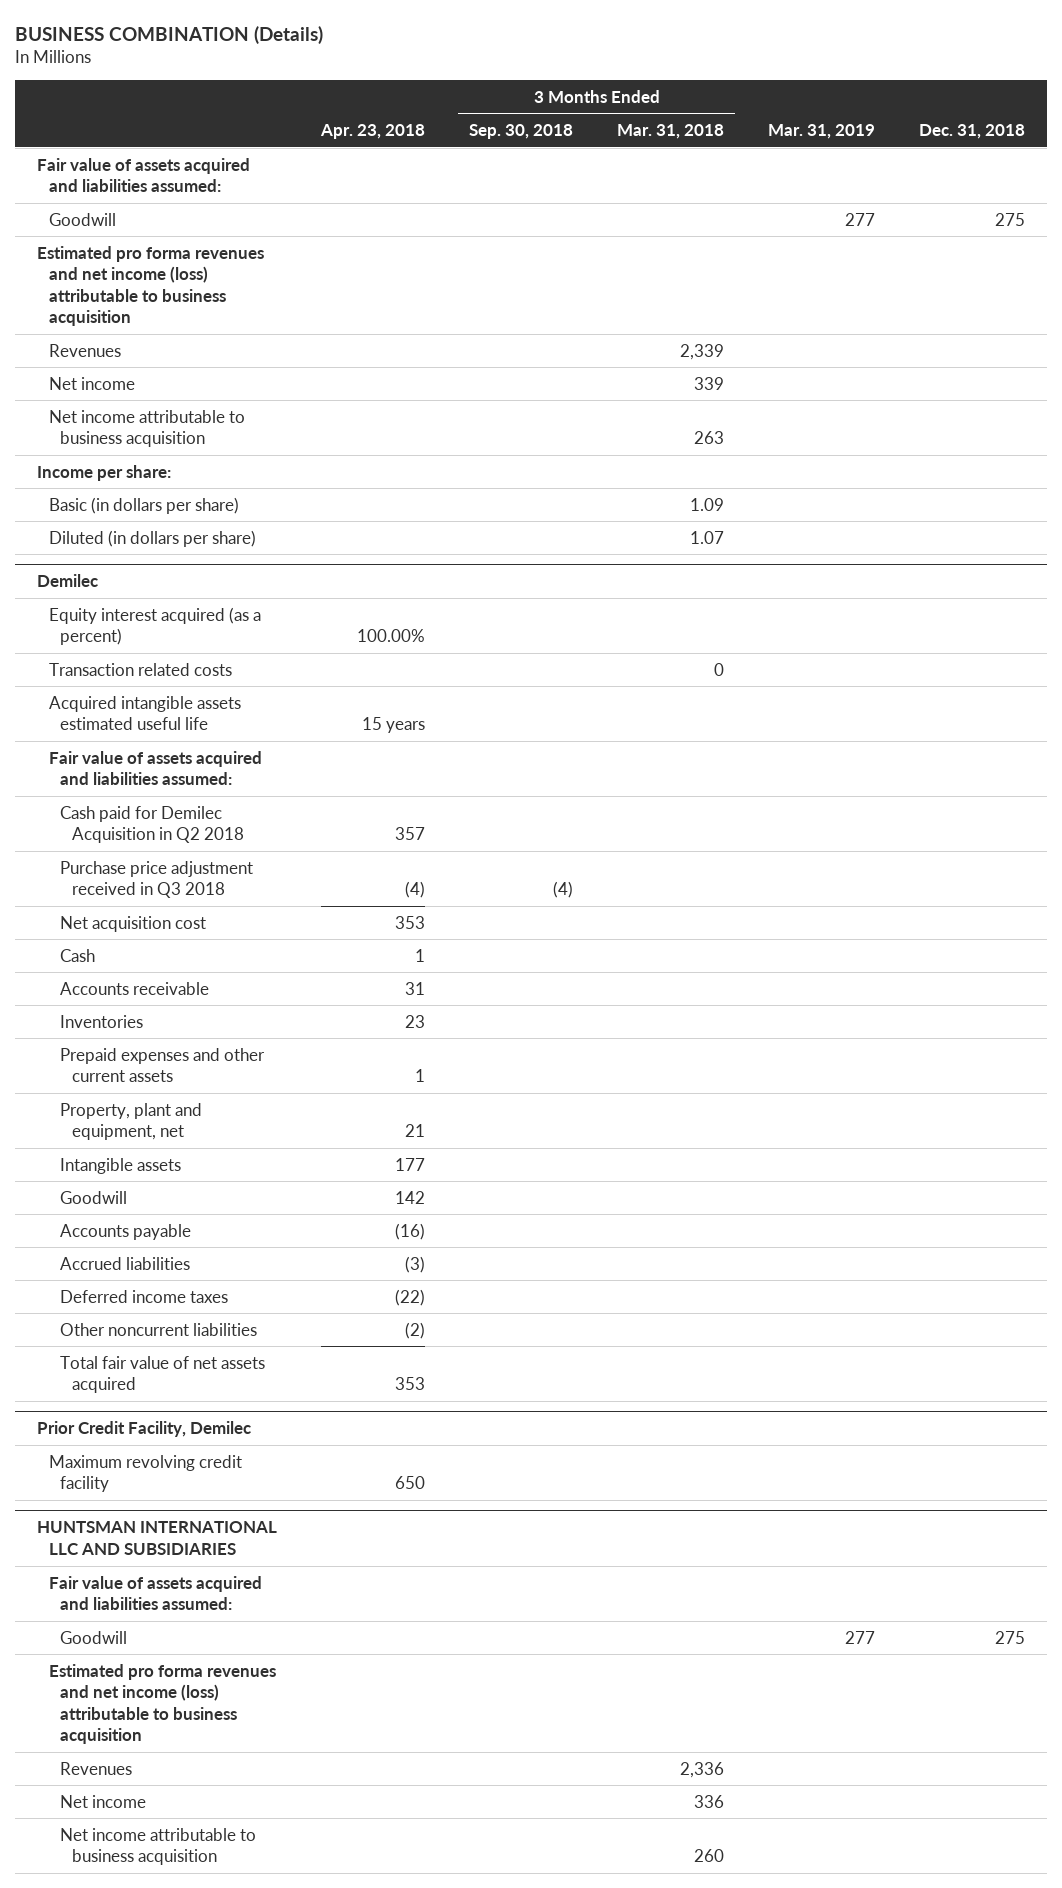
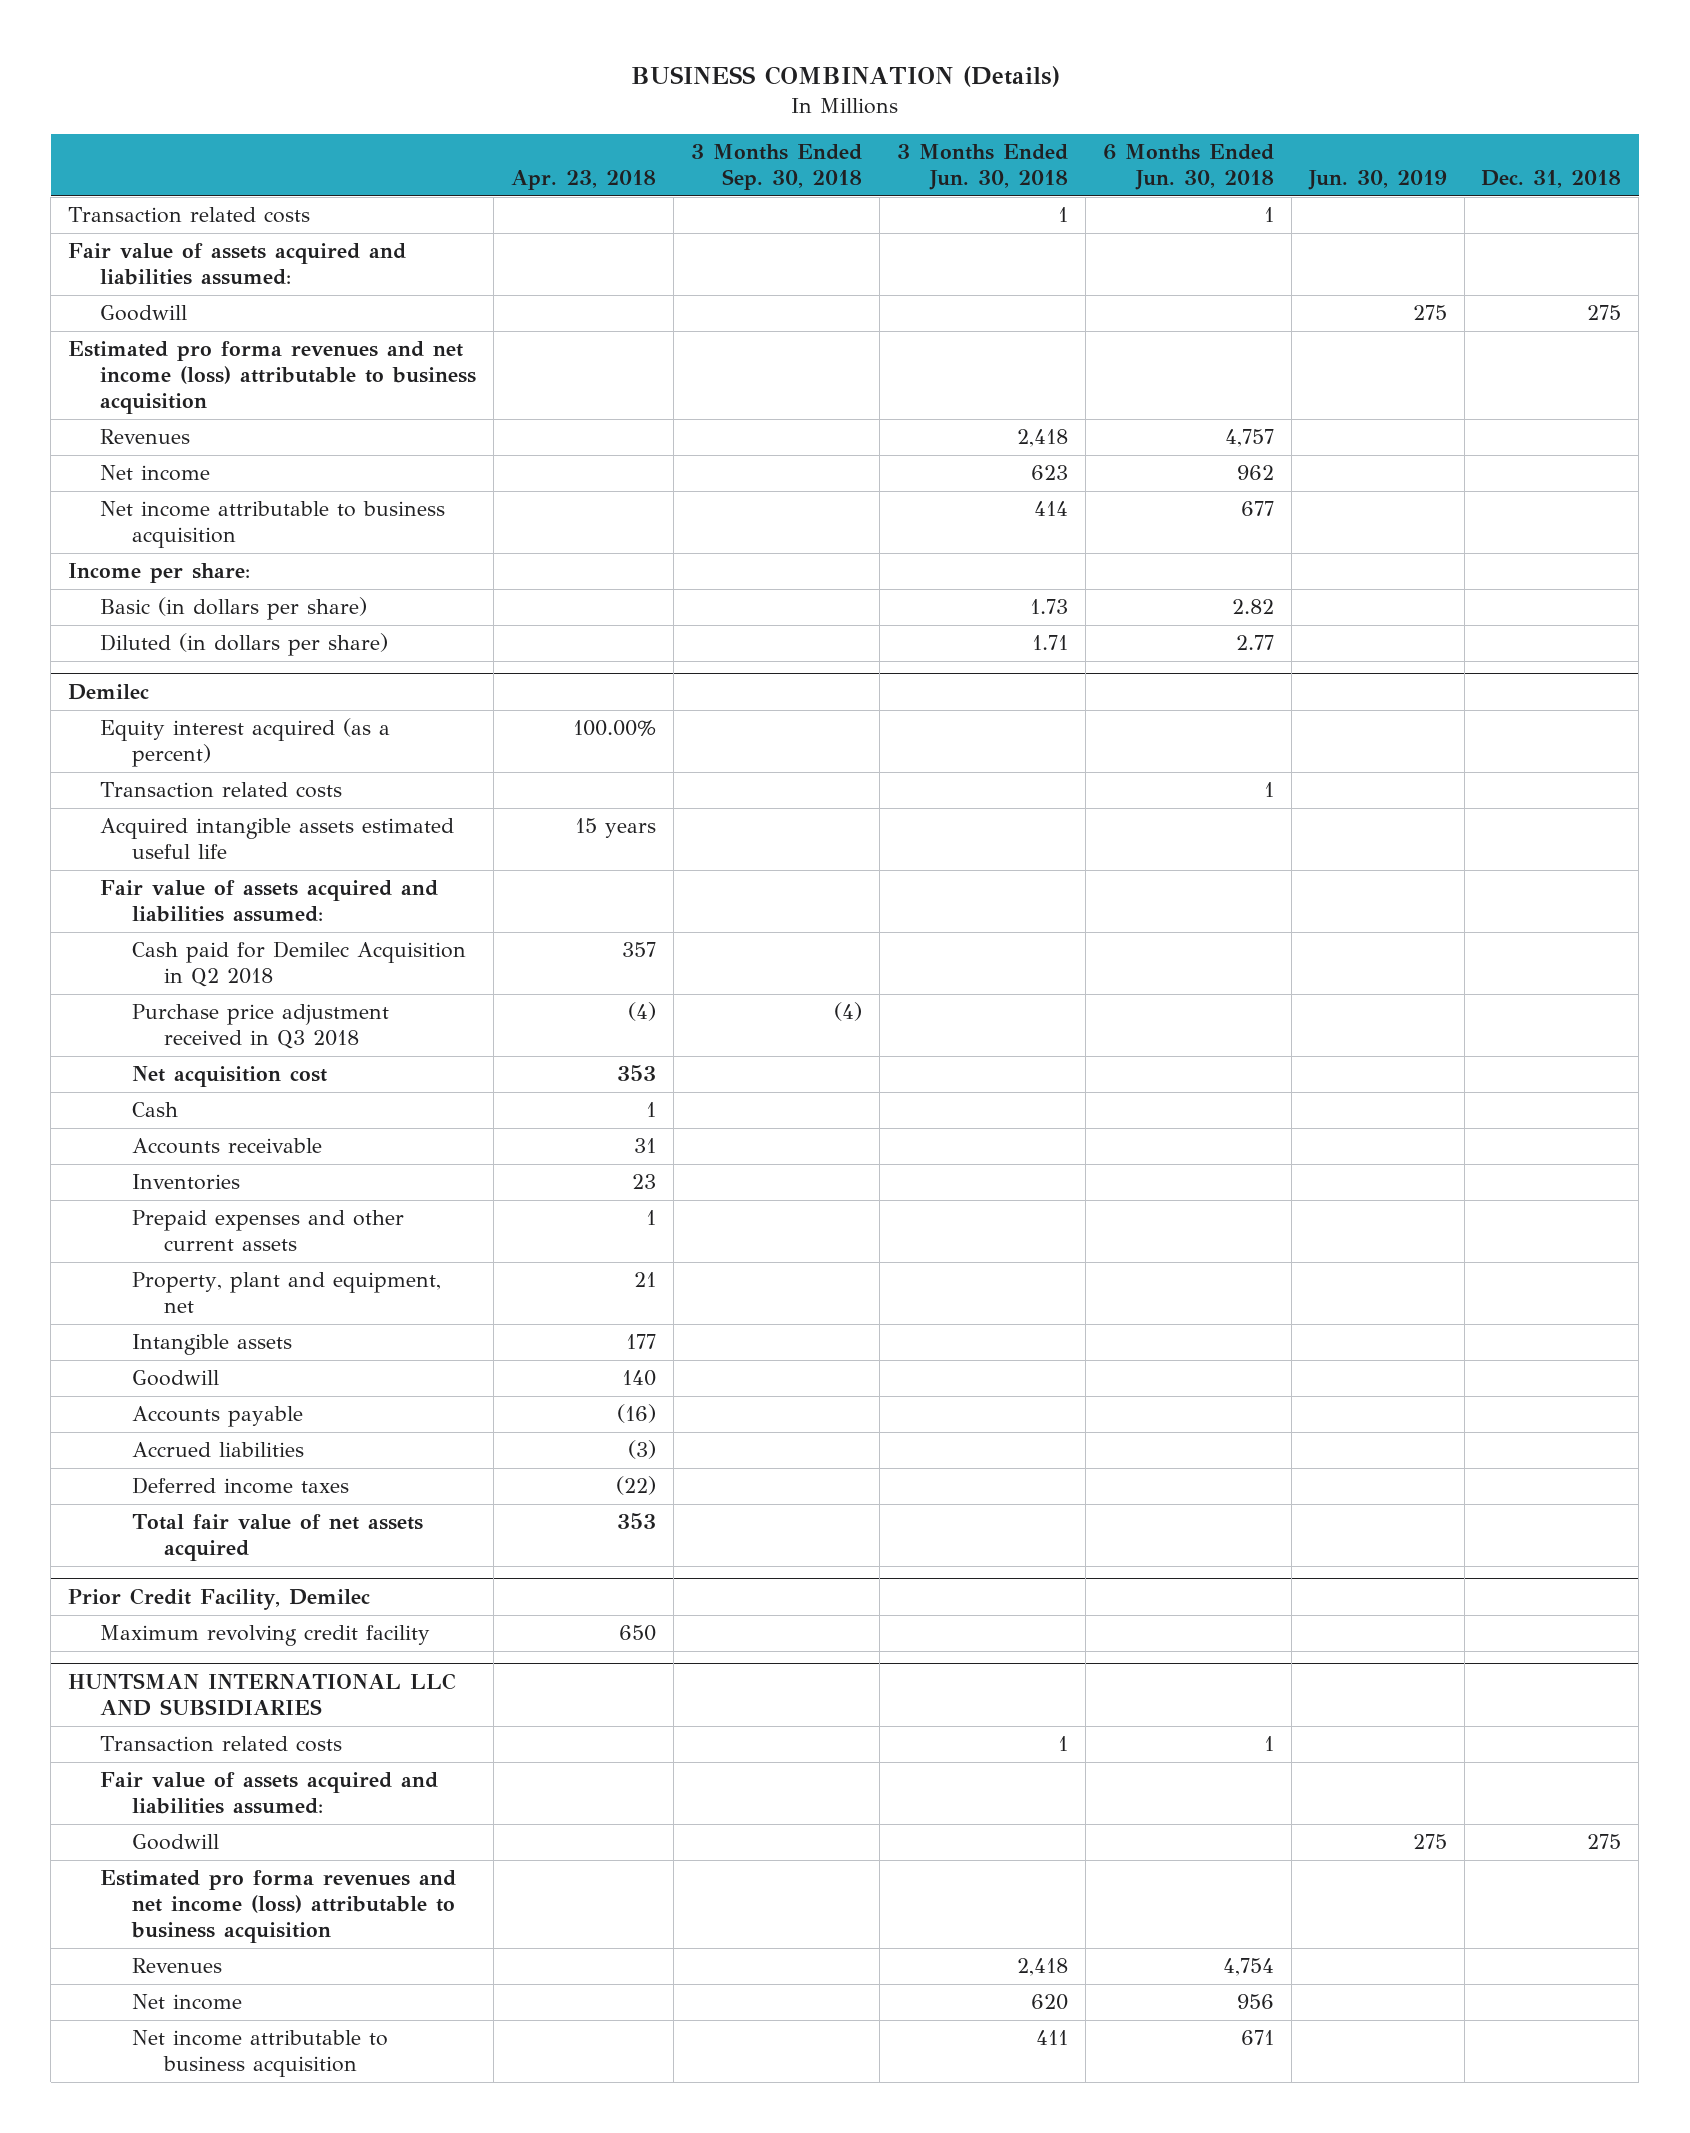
[617,123,725,139] Mar. 31, 2018 -> none
[768,123,876,139] Mar. 31, 2019 -> none
none -> [896,144,1068,191] 3 Months Ended Jun. 30, 2018
none -> [1102,144,1274,191] 6 Months Ended Jun. 30, 2018
none -> [1307,170,1447,191] Jun. 30, 2019
none -> [68,207,311,224] Transaction related costs
[395,1190,426,1204] 142 -> [622,1370,657,1387] 140
[60,1322,258,1336] Other noncurrent liabilities -> none
none -> [100,1736,343,1753] Transaction related costs

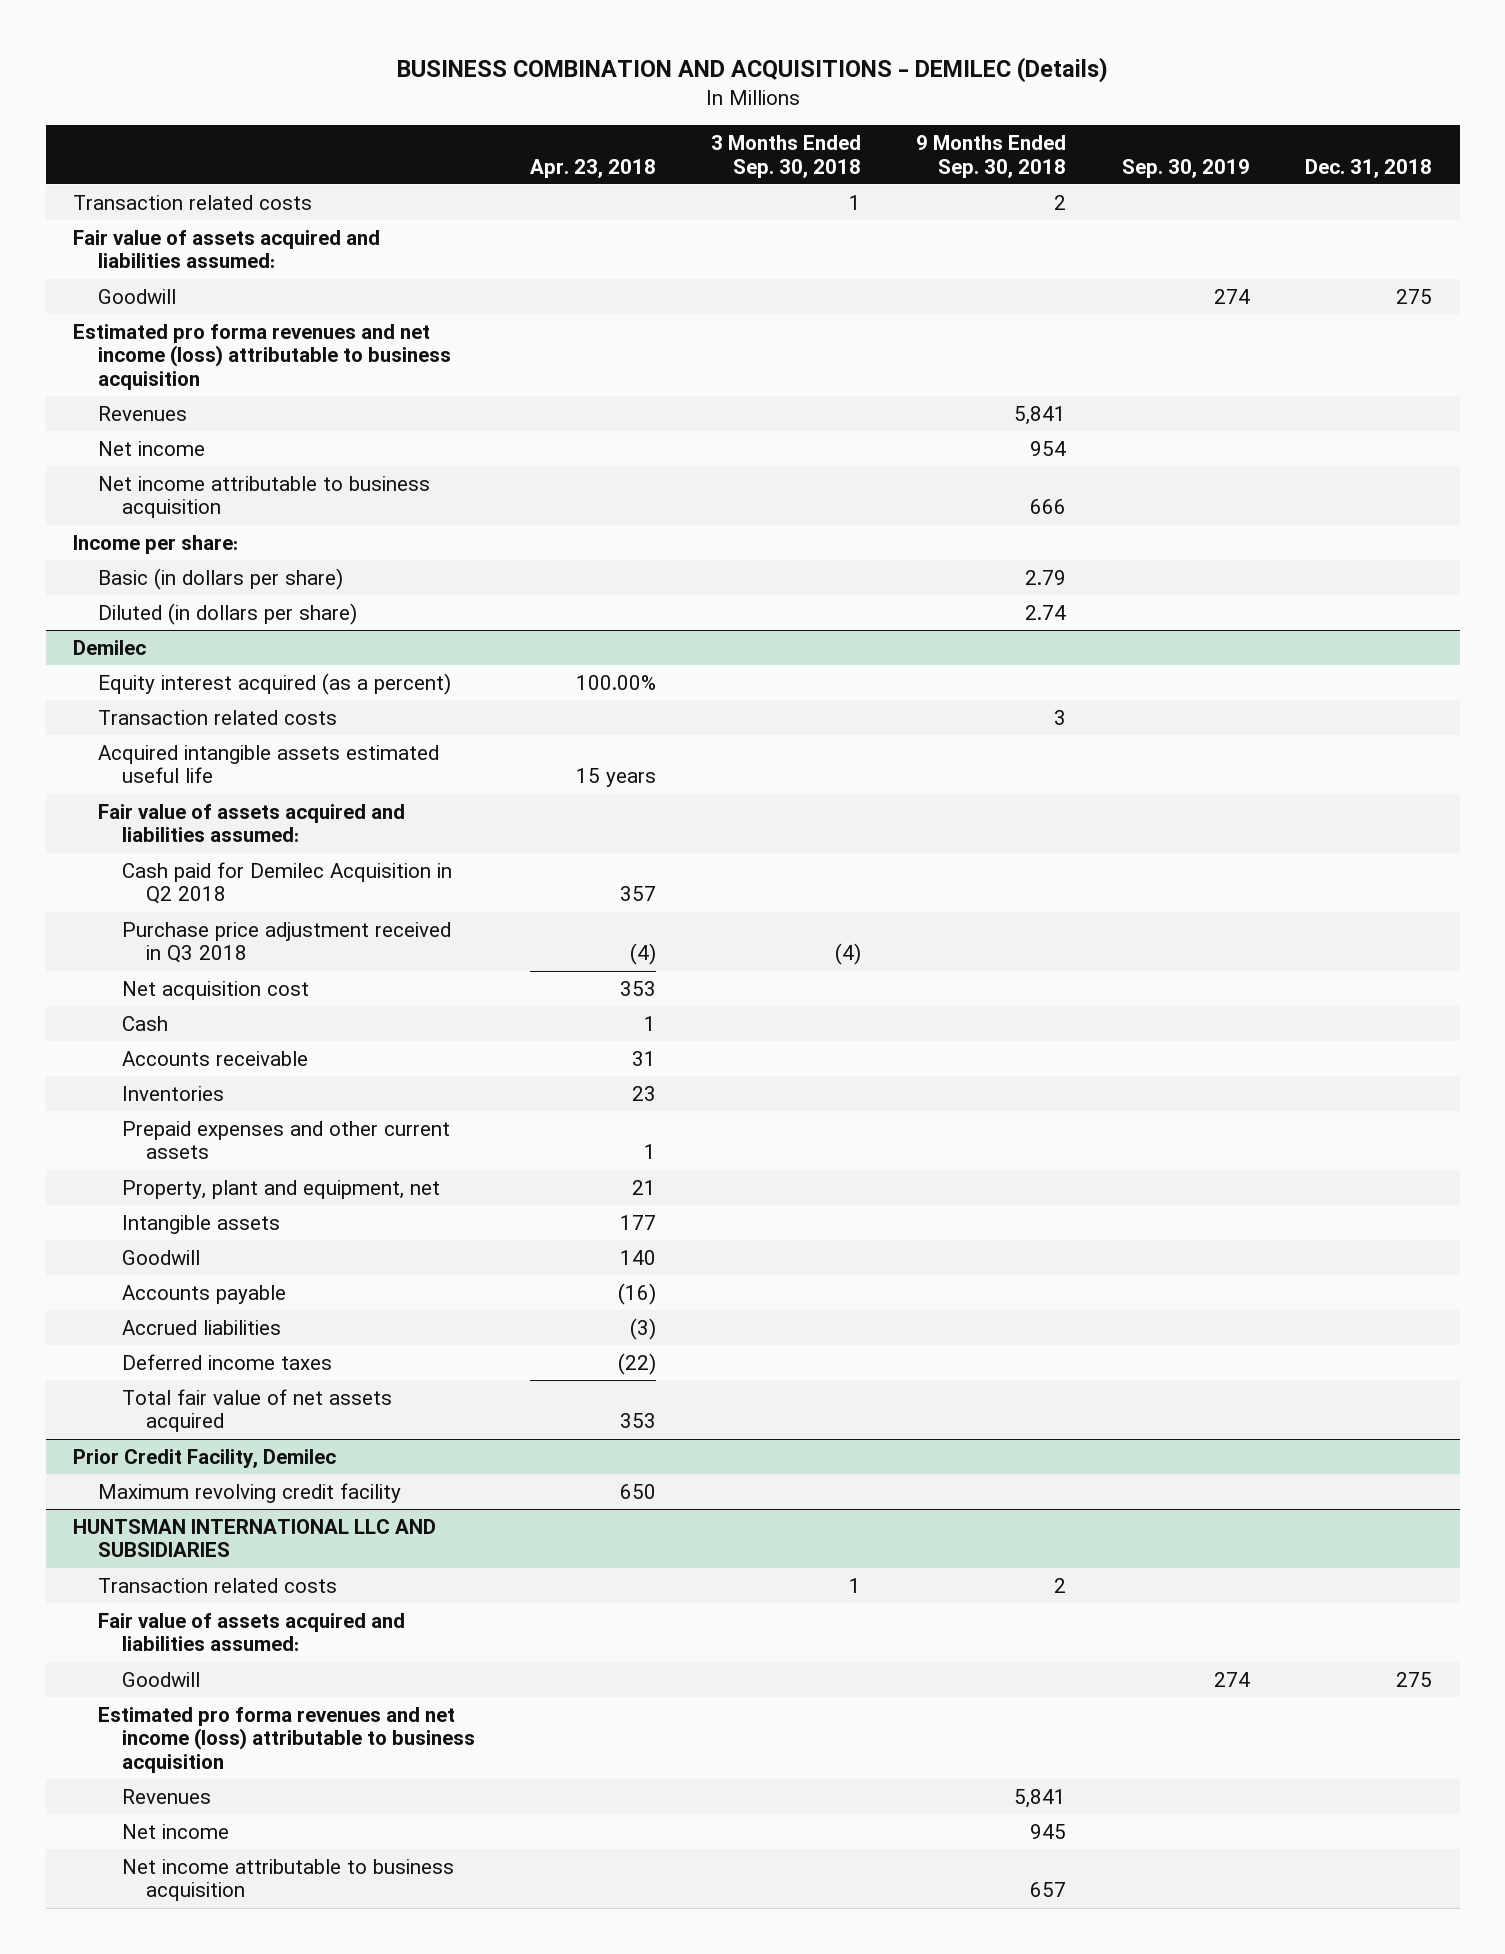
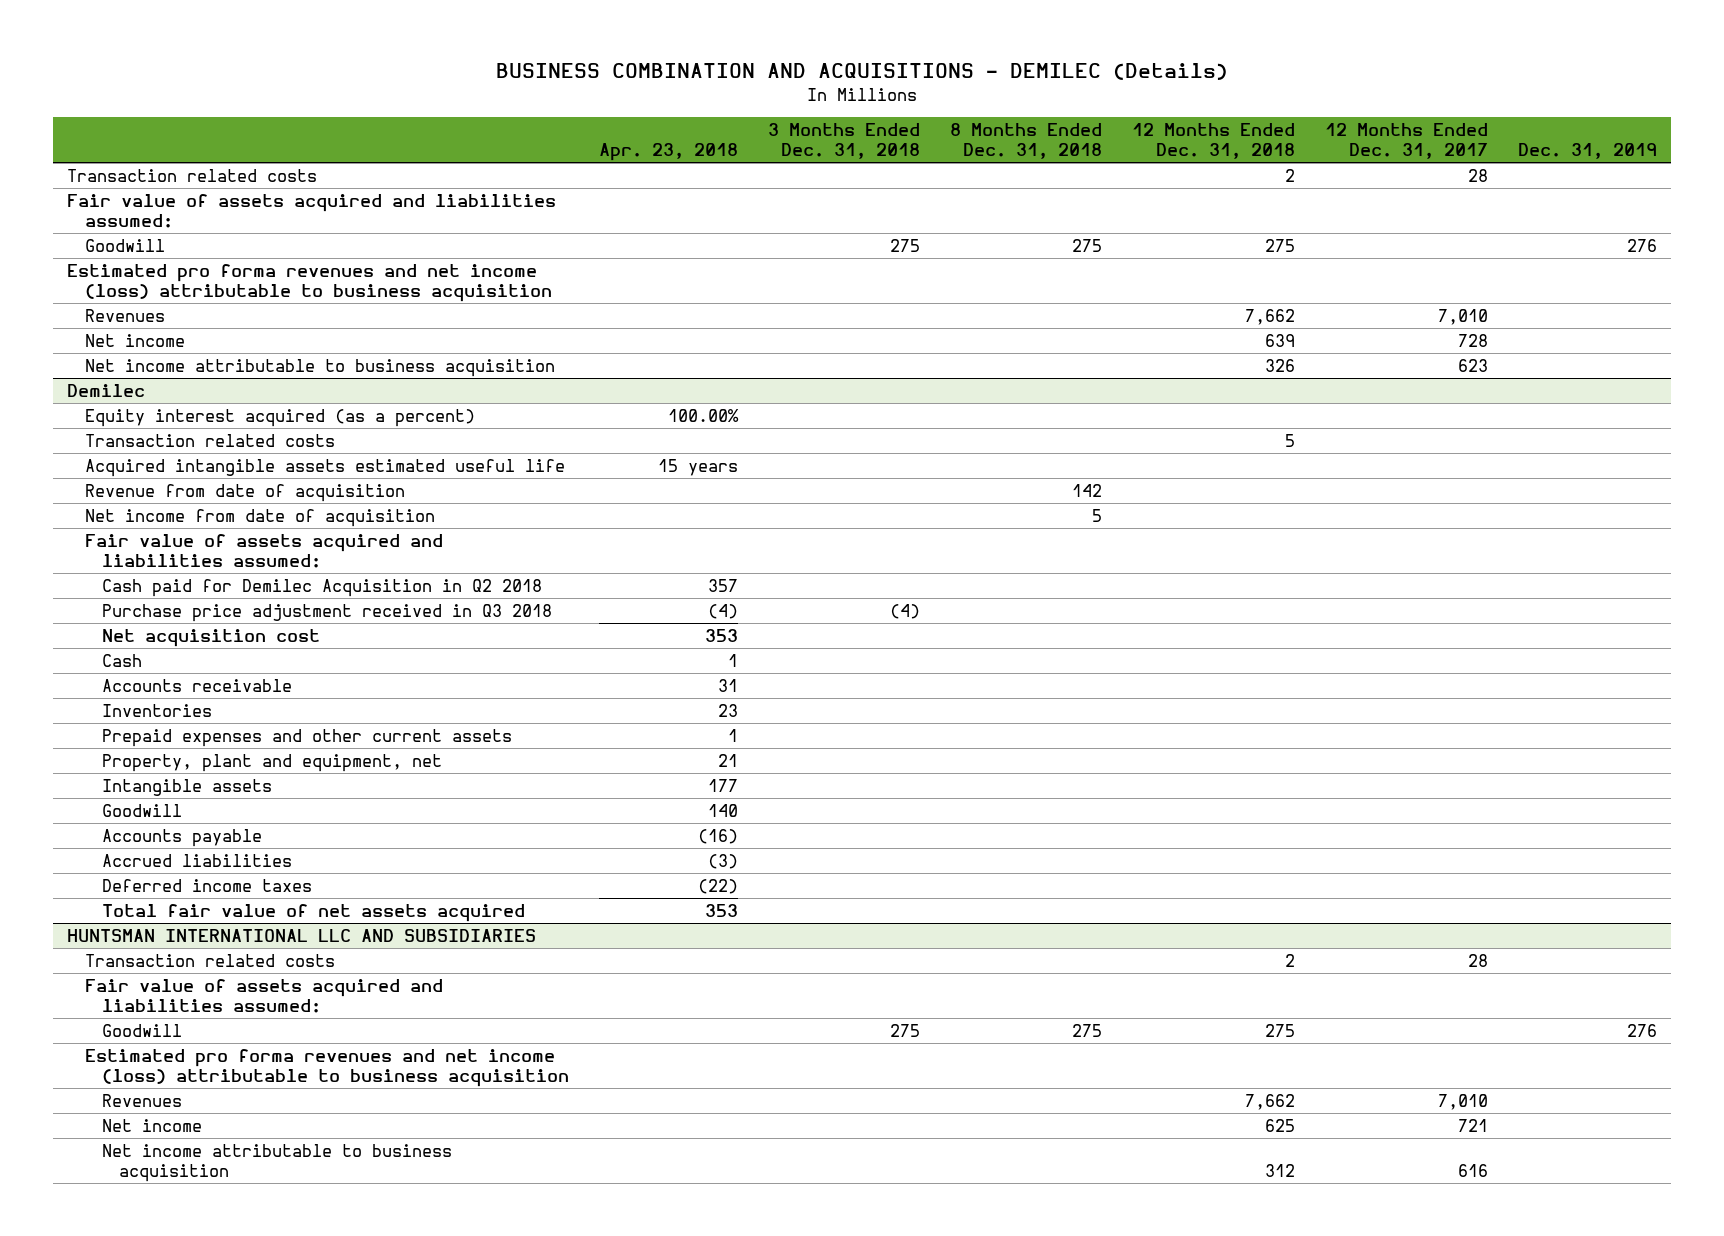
[711,134,862,178] 3 Months Ended Sep. 30, 2018 -> none
[916,134,1067,178] 9 Months Ended Sep. 30, 2018 -> none
[1121,158,1250,178] Sep. 30, 2019 -> none
[1304,158,1432,178] Dec. 31, 2018 -> none
none -> [767,123,920,160] 3 Months Ended Dec. 31, 2018
none -> [949,123,1102,160] 8 Months Ended Dec. 31, 2018
none -> [1131,123,1295,160] 12 Months Ended Dec. 31, 2018
none -> [1324,123,1488,160] 12 Months Ended Dec. 31, 2017
none -> [1517,143,1657,160] Dec. 31, 2019
[73,534,239,554] Income per share: -> none
[97,567,343,590] Basic (in dollars per share) -> none
[97,602,357,625] Diluted (in dollars per share) -> none
none -> [84,483,405,502] Revenue from date of acquisition
none -> [84,508,435,527] Net income from date of acquisition
[73,1448,337,1468] Prior Credit Facility, Demilec -> none
[97,1482,401,1503] Maximum revolving credit facility -> none

